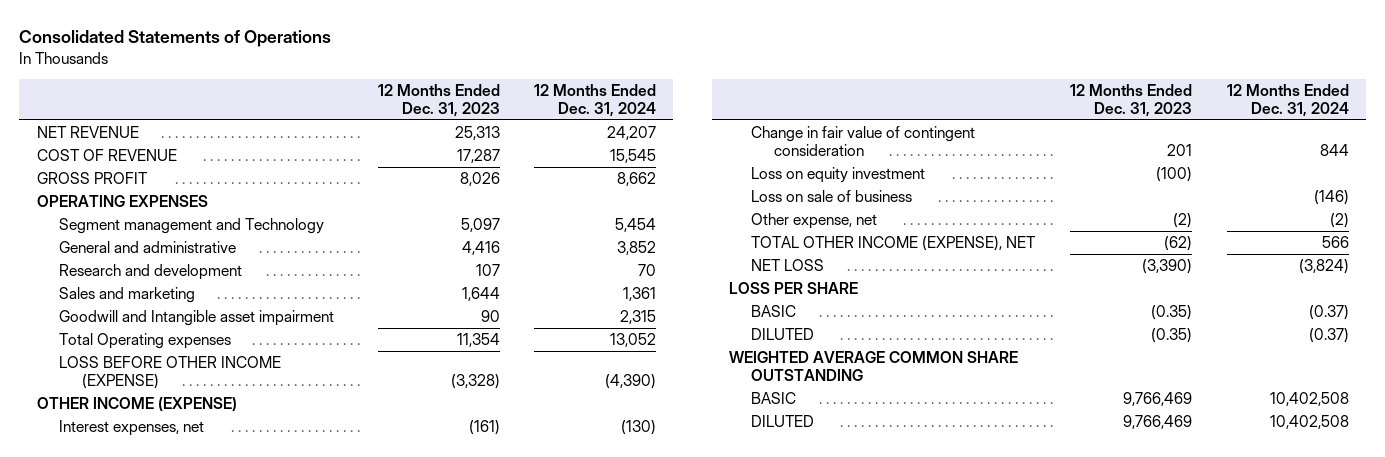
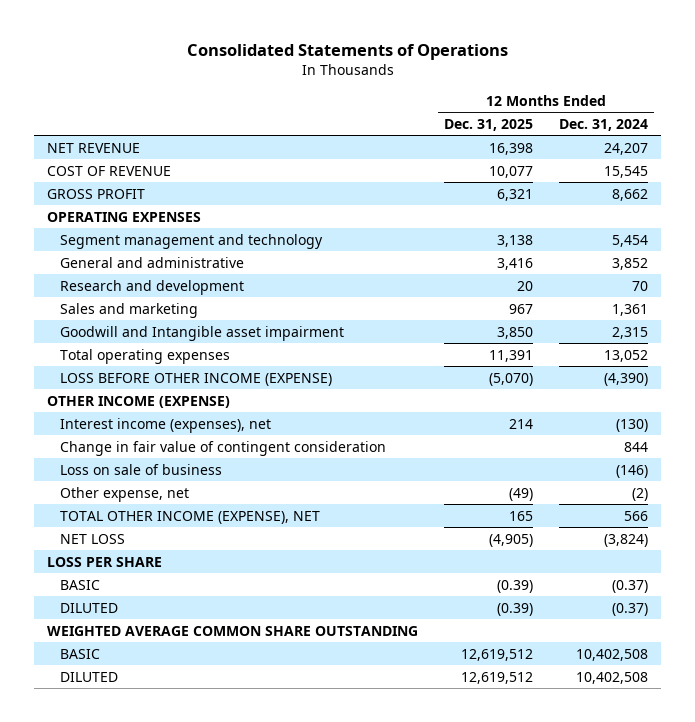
[377,83,500,118] 12 Months Ended Dec. 31, 2023 -> none
none -> [444,118,534,131] Dec. 31, 2025
[59,217,325,234] Segment management and Technology -> [59,233,323,249] Segment management and technology
[59,332,232,349] Total Operating expenses -> [59,348,230,364] Total operating expenses
[59,419,205,436] Interest expenses, net -> [59,417,271,433] Interest income (expenses), net
[751,166,926,183] Loss on equity investment -> none

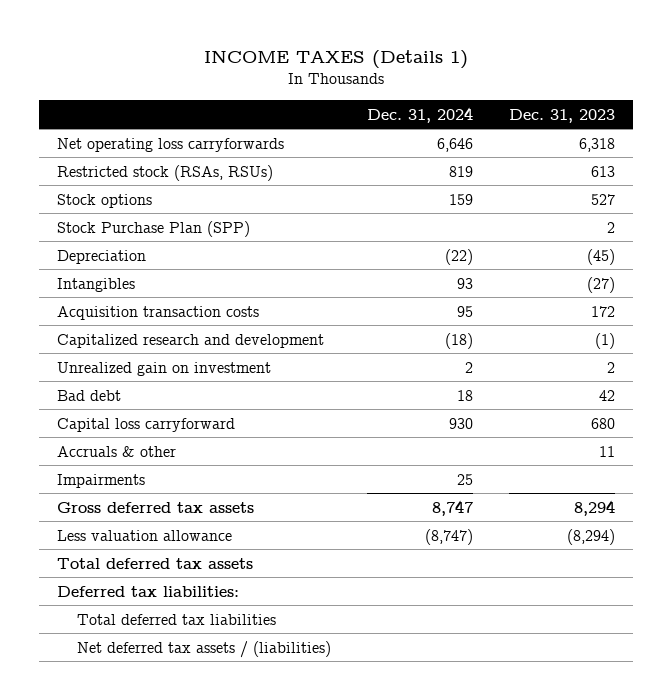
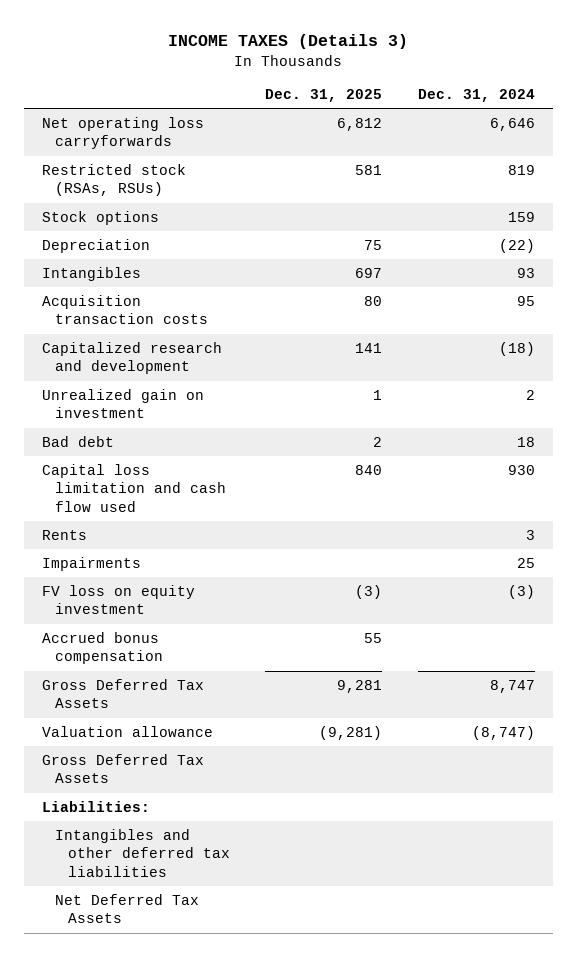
[203,50,468,70] INCOME TAXES (Details 1) -> [168,34,409,50] INCOME TAXES (Details 3)
[508,108,615,123] Dec. 31, 2023 -> none
none -> [265,88,383,102] Dec. 31, 2025
[56,220,250,237] Stock Purchase Plan (SPP) -> none
[56,417,235,432] Capital loss carryforward -> none
[56,445,176,457] Accruals & other -> none
none -> [41,463,226,512] Capital loss limitation and cash flow used
none -> [41,529,87,540] Rents
none -> [41,584,195,615] FV loss on equity investment
none -> [41,631,163,665] Accrued bonus compensation
[56,501,254,513] Gross deferred tax assets -> [41,678,204,709] Gross Deferred Tax Assets
[56,529,232,541] Less valuation allowance -> [41,725,213,737] Valuation allowance
[56,557,253,569] Total deferred tax assets -> [41,753,204,784] Gross Deferred Tax Assets
[56,585,239,597] Deferred tax liabilities: -> [41,800,150,812] Liabilities:
[76,613,276,625] Total deferred tax liabilities -> [54,828,230,877] Intangibles and other deferred tax liabilities
[76,640,331,658] Net deferred tax assets / (liabilities) -> [54,893,199,924] Net Deferred Tax Assets

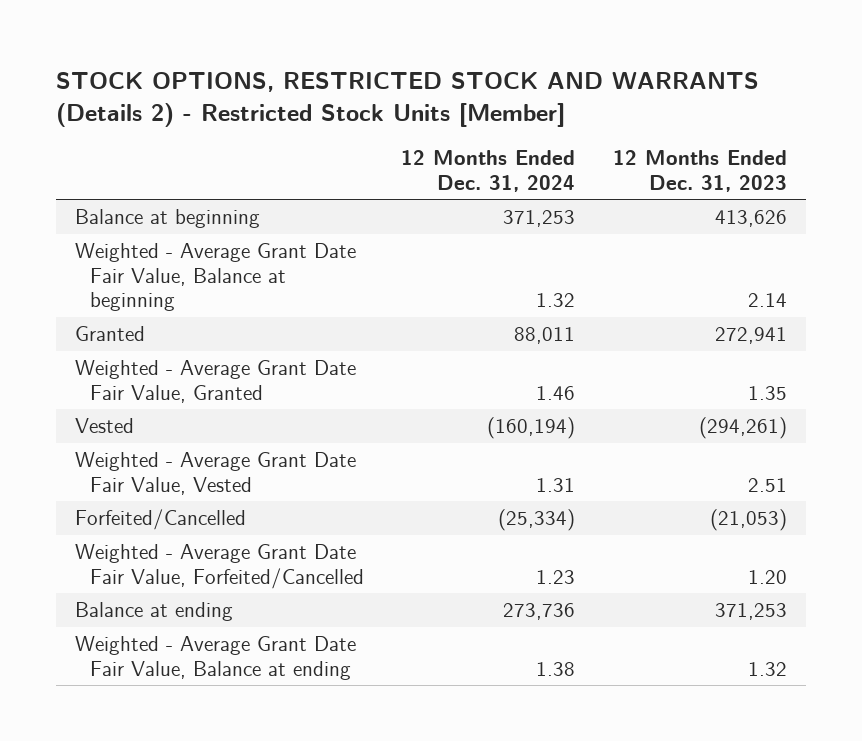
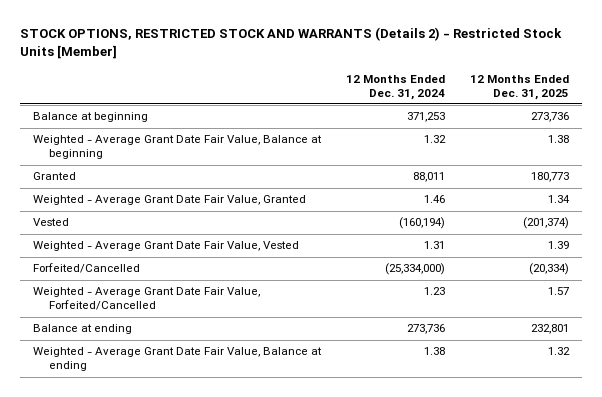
[612,150,787,192] 12 Months Ended Dec. 31, 2023 -> none
none -> [470,74,570,100] 12 Months Ended Dec. 31, 2025
[498,509,576,532] (25,334) -> [384,263,445,276] (25,334,000)

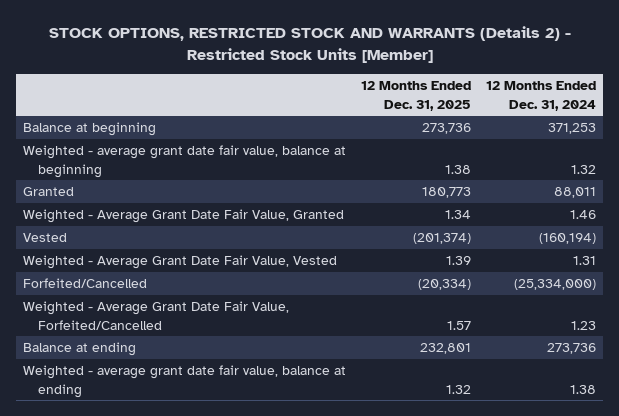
[32,135,322,160] Weighted - Average Grant Date Fair Value, Balance at beginning -> [23,145,347,178] Weighted - average grant date fair value, balance at beginning
[32,347,322,372] Weighted - Average Grant Date Fair Value, Balance at ending -> [23,365,347,398] Weighted - average grant date fair value, balance at ending

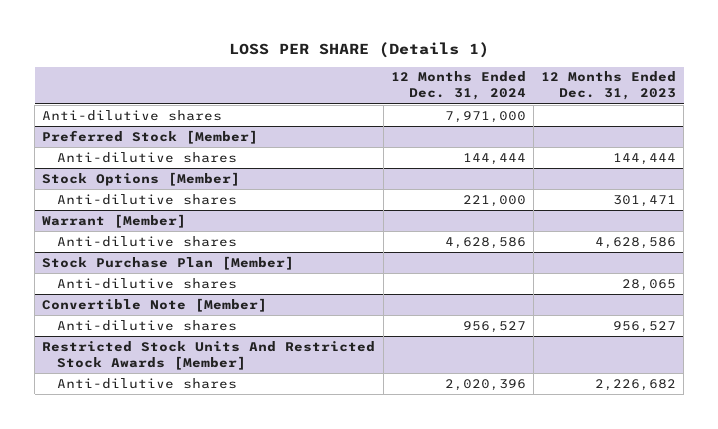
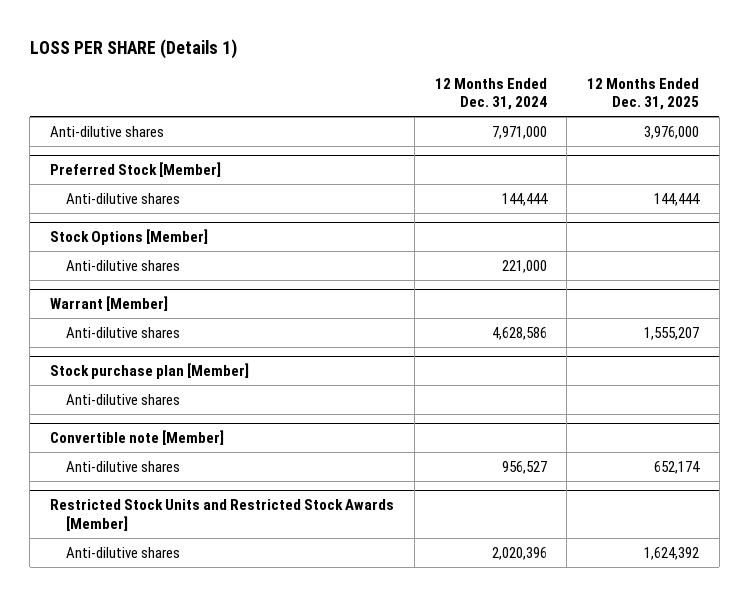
[541,71,677,101] 12 Months Ended Dec. 31, 2023 -> none
none -> [587,77,700,111] 12 Months Ended Dec. 31, 2025
[42,255,295,270] Stock Purchase Plan [Member] -> [50,363,250,380] Stock purchase plan [Member]
[42,297,268,312] Convertible Note [Member] -> [50,430,225,446] Convertible note [Member]
[42,340,376,370] Restricted Stock Units And Restricted Stock Awards [Member] -> [50,499,395,531] Restricted Stock Units and Restricted Stock Awards [Member]

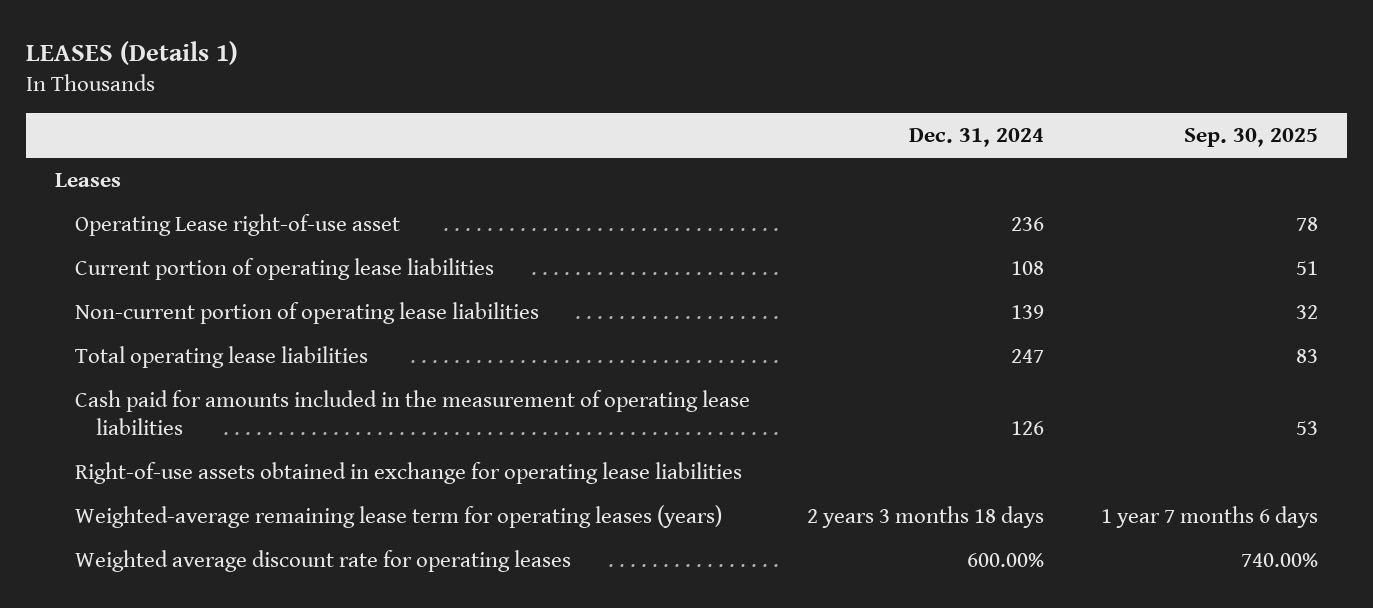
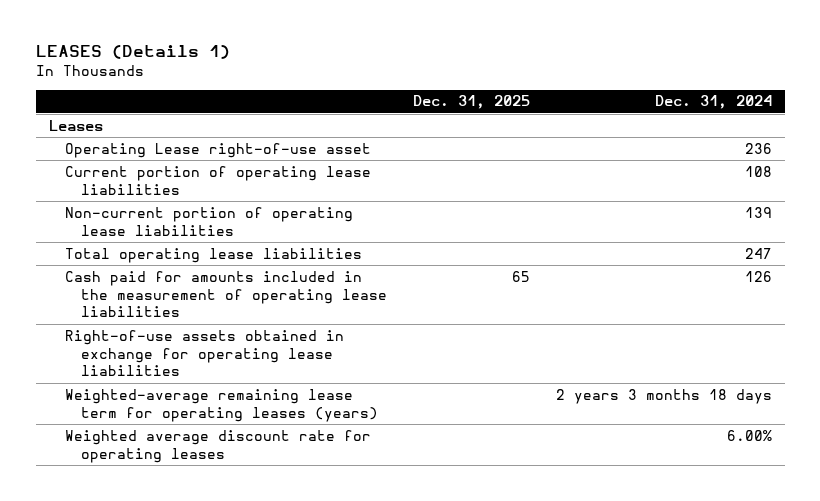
[1184,128,1319,148] Sep. 30, 2025 -> none
none -> [412,95,530,110] Dec. 31, 2025
[967,552,1045,567] 600.00% -> [726,429,772,441] 6.00%

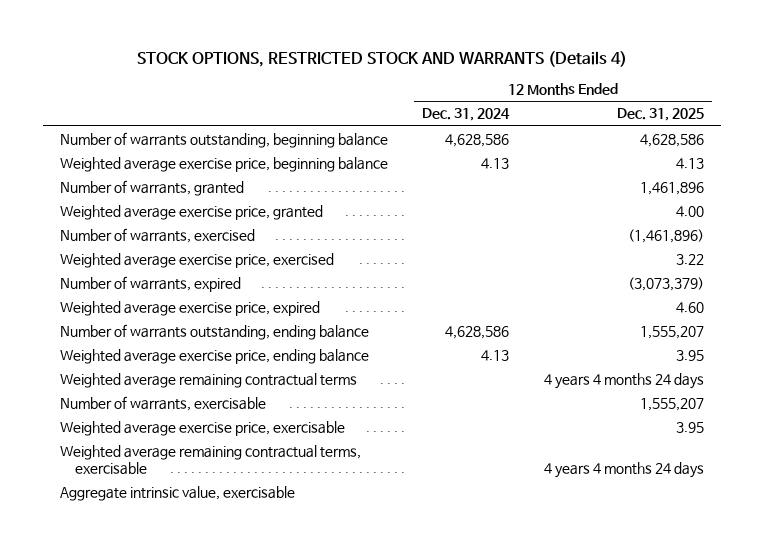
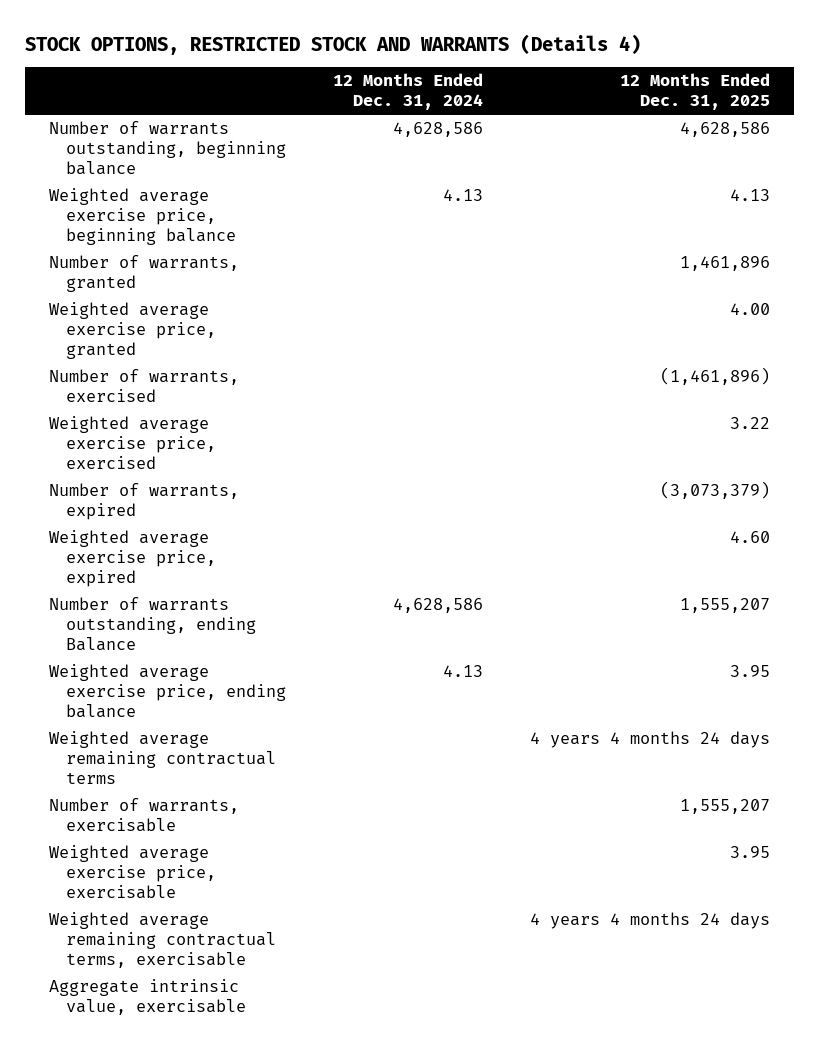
[59,324,369,341] Number of warrants outstanding, ending balance -> [48,597,257,652] Number of warrants outstanding, ending Balance

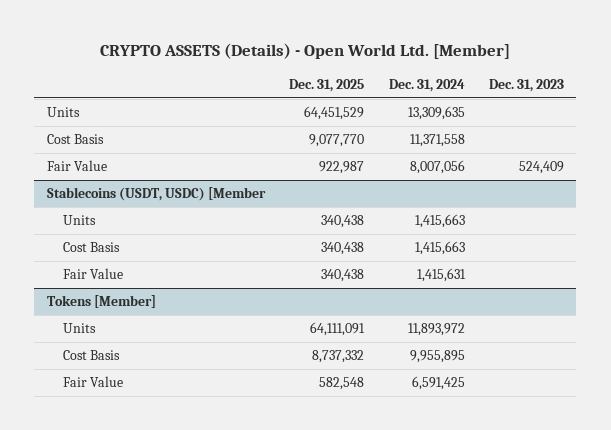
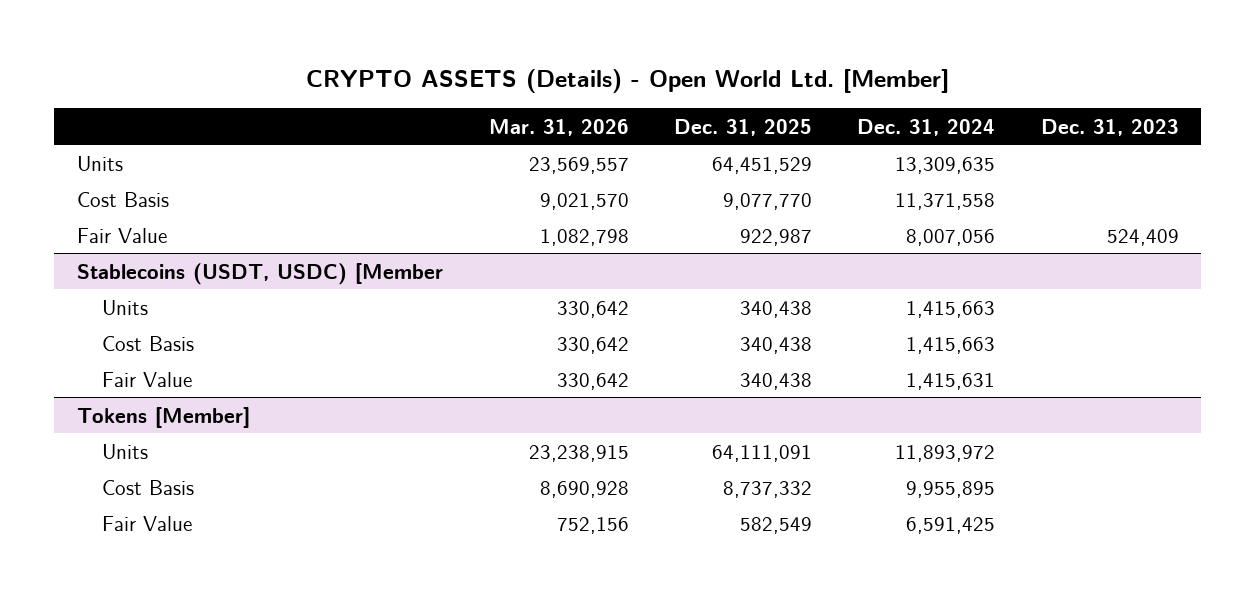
none -> [488,118,629,136] Mar. 31, 2026
[319,377,365,391] 582,548 -> [739,516,812,534] 582,549

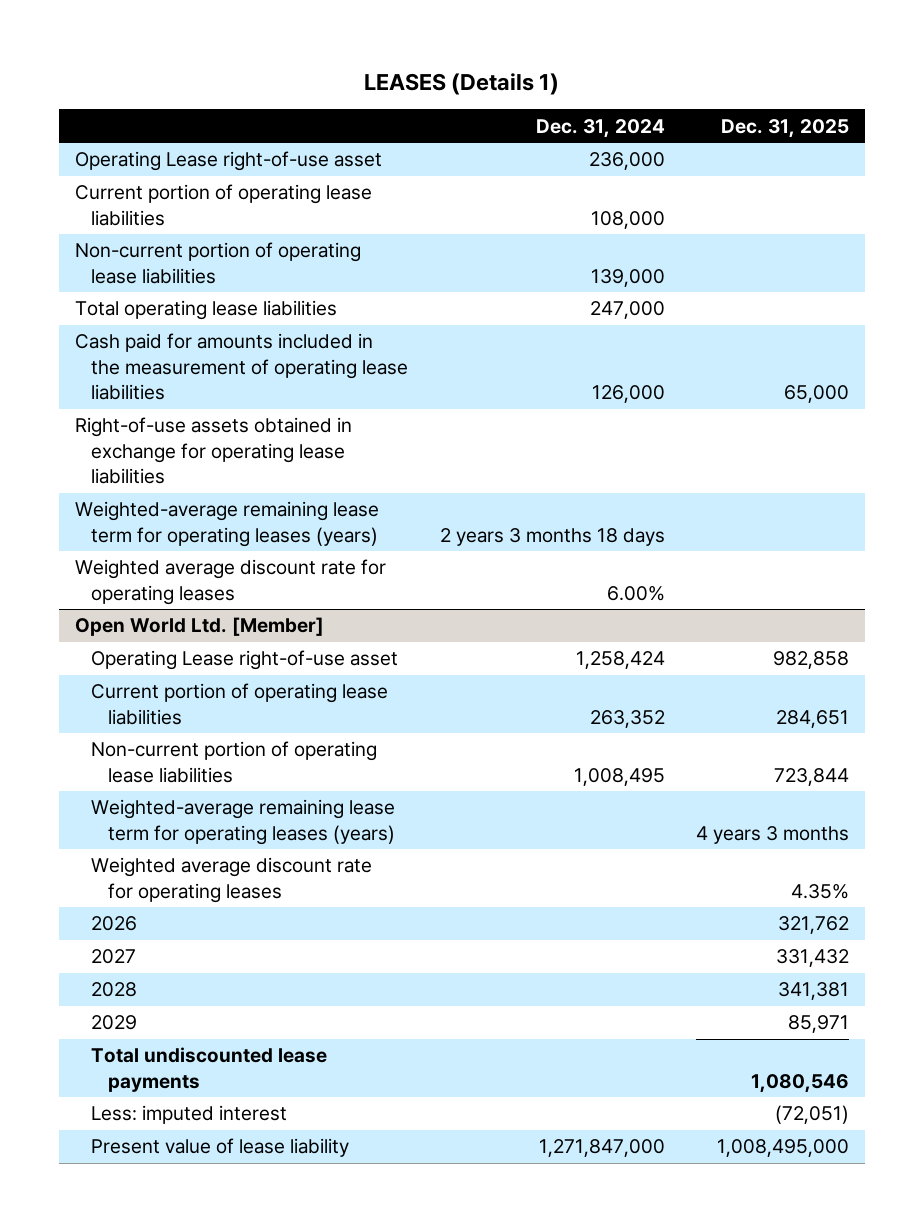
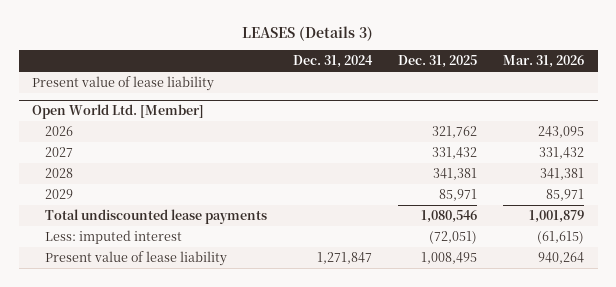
[364,72,560,95] LEASES (Details 1) -> [242,26,374,42] LEASES (Details 3)
none -> [503,55,585,69] Mar. 31, 2026
[75,151,383,172] Operating Lease right-of-use asset -> none
[75,184,373,226] Current portion of operating lease liabilities -> none
[75,242,362,284] Non-current portion of operating lease liabilities -> none
[75,300,338,321] Total operating lease liabilities -> none
[75,333,409,401] Cash paid for amounts included in the measurement of operating lease liabilities -> none
[75,417,353,485] Right-of-use assets obtained in exchange for operating lease liabilities -> none
[75,501,380,547] Weighted-average remaining lease term for operating leases (years) -> none
[75,559,387,605] Weighted average discount rate for operating leases -> none
none -> [31,75,214,91] Present value of lease liability
[91,650,399,671] Operating Lease right-of-use asset -> none
[91,683,389,725] Current portion of operating lease liabilities -> none
[91,741,378,783] Non-current portion of operating lease liabilities -> none
[91,799,396,845] Weighted-average remaining lease term for operating leases (years) -> none
[91,857,373,903] Weighted average discount rate for operating leases -> none
[538,1139,665,1158] 1,271,847,000 -> [317,251,373,264] 1,271,847
[717,1139,850,1158] 1,008,495,000 -> [421,251,478,264] 1,008,495

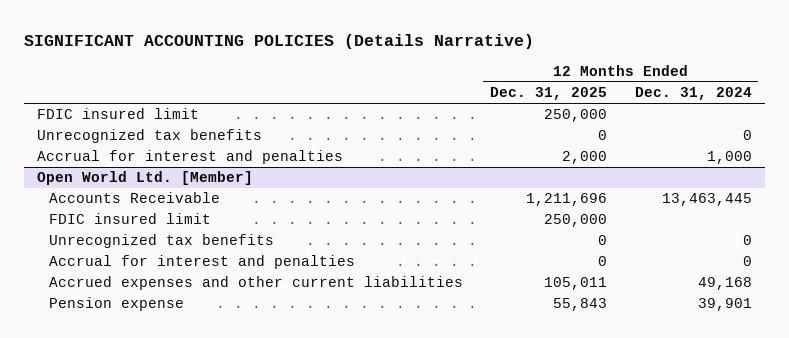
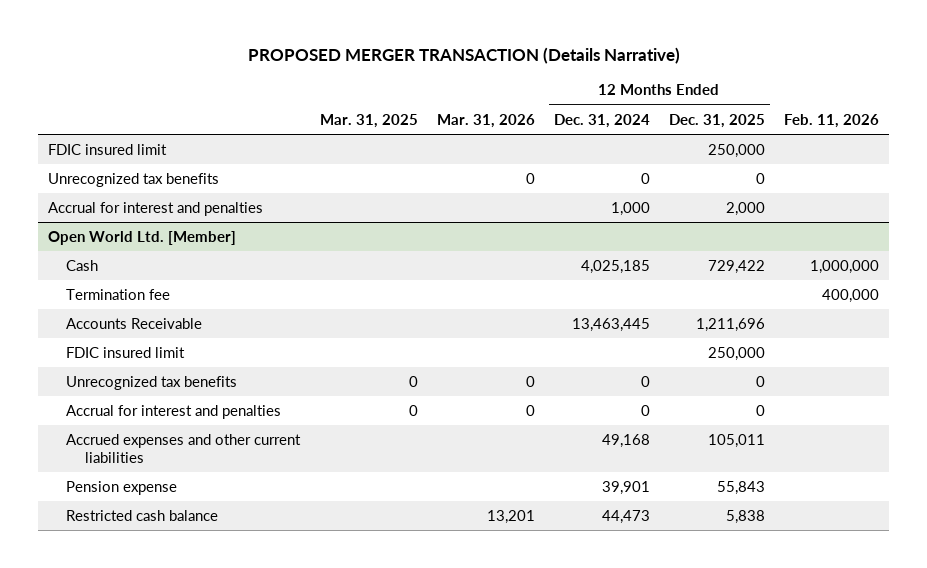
[23,33,534,49] SIGNIFICANT ACCOUNTING POLICIES (Details Narrative) -> [247,47,680,65] PROPOSED MERGER TRANSACTION (Details Narrative)
none -> [319,113,418,128] Mar. 31, 2025
none -> [436,113,535,128] Mar. 31, 2026
none -> [784,113,880,128] Feb. 11, 2026
none -> [66,259,99,271] Cash
none -> [66,288,171,300] Termination fee
none -> [66,509,219,521] Restricted cash balance

